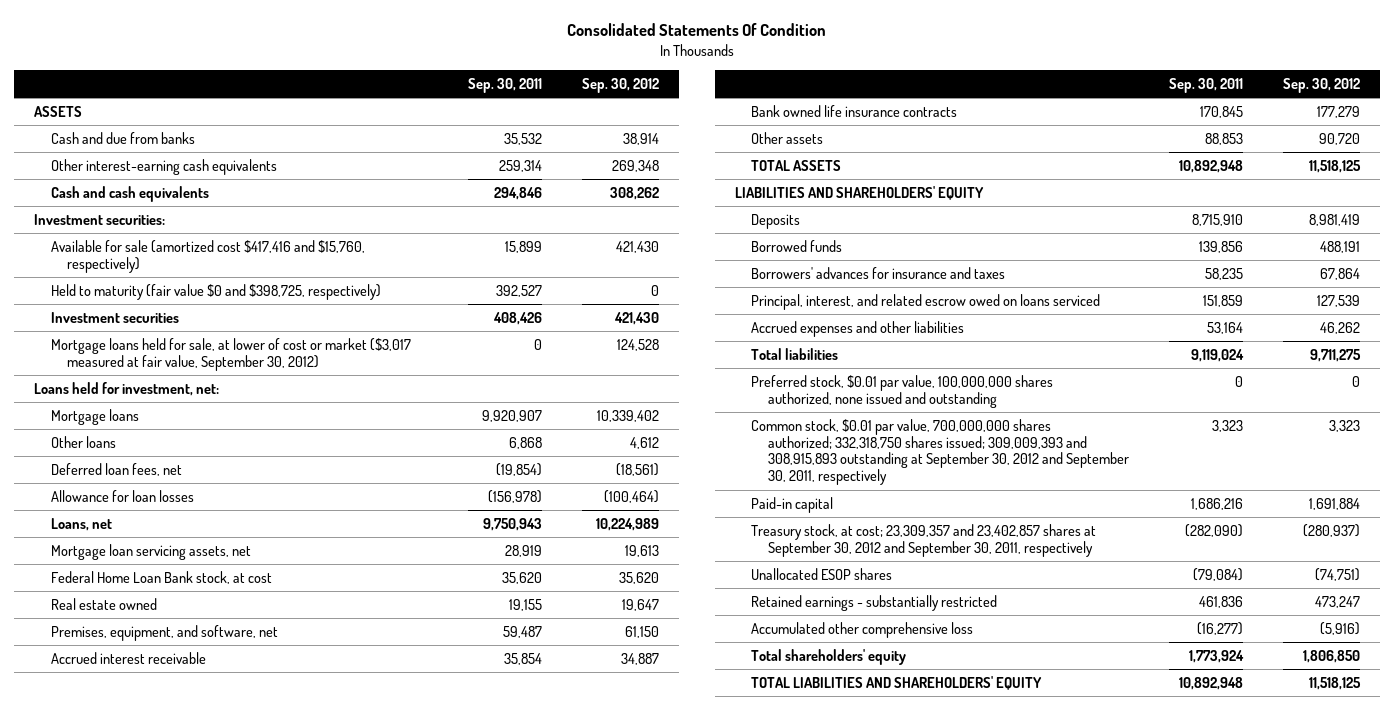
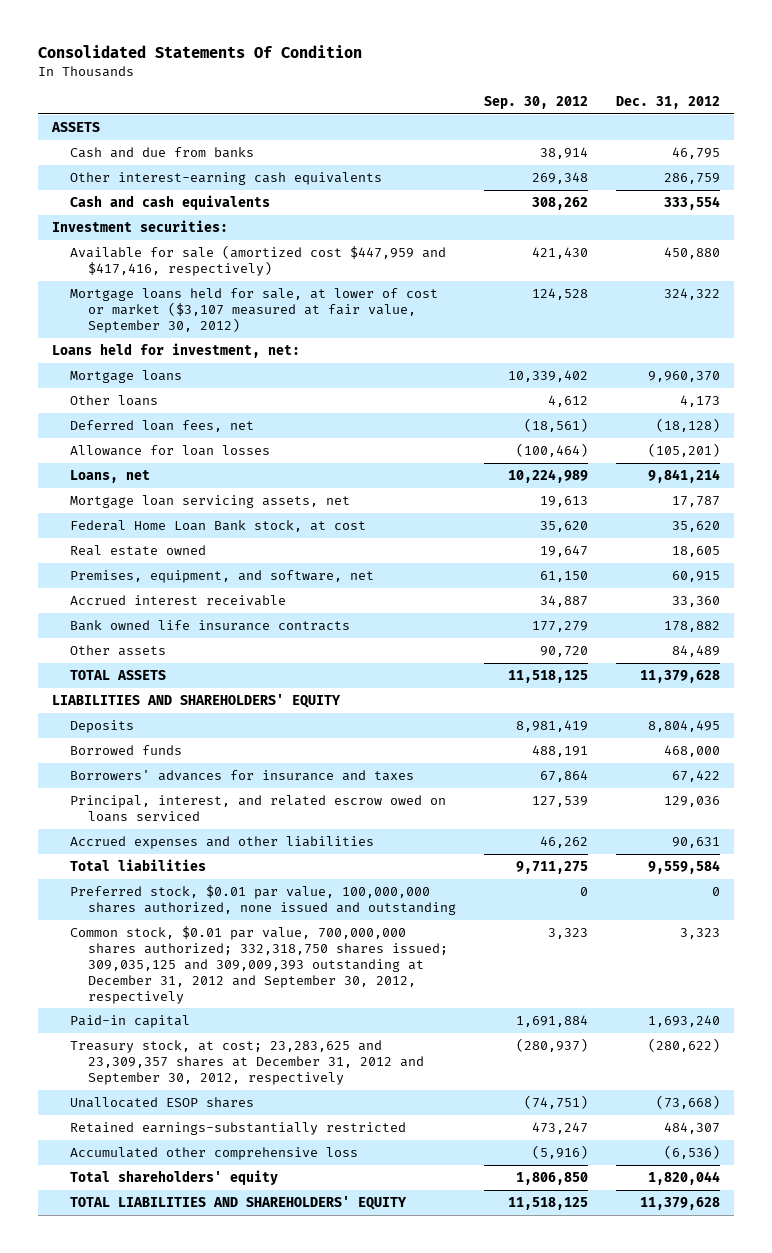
[468,77,543,93] Sep. 30, 2011 -> none
none -> [615,95,720,109] Dec. 31, 2012
[50,283,381,300] Held to maturity (fair value $0 and $398,725, respectively) -> none
[50,311,179,323] Investment securities -> none
[50,239,365,273] Available for sale (amortized cost $417,416 and $15,760, respectively) -> [69,244,446,276] Available for sale (amortized cost $447,959 and $417,416, respectively)
[50,337,411,371] Mortgage loans held for sale, at lower of cost or market ($3,017 measured at fair value, September 30, 2012) -> [69,287,438,333] Mortgage loans held for sale, at lower of cost or market ($3,107 measured at fair value, September 30, 2012)
[751,418,1129,486] Common stock, $0.01 par value, 700,000,000 shares authorized; 332,318,750 shares issued; 309,009,393 and 308,915,893 outstanding at September 30, 2012 and September 30, 2011, respectively -> [69,925,448,1004] Common stock, $0.01 par value, 700,000,000 shares authorized; 332,318,750 shares issued; 309,035,125 and 309,009,393 outstanding at December 31, 2012 and September 30, 2012, respectively
[751,523,1097,557] Treasury stock, at cost; 23,309,357 and 23,402,857 shares at September 30, 2012 and September 30, 2011, respectively -> [69,1039,424,1085] Treasury stock, at cost; 23,283,625 and 23,309,357 shares at December 31, 2012 and September 30, 2012, respectively
[751,594,998,611] Retained earnings - substantially restricted -> [69,1121,406,1135] Retained earnings-substantially restricted

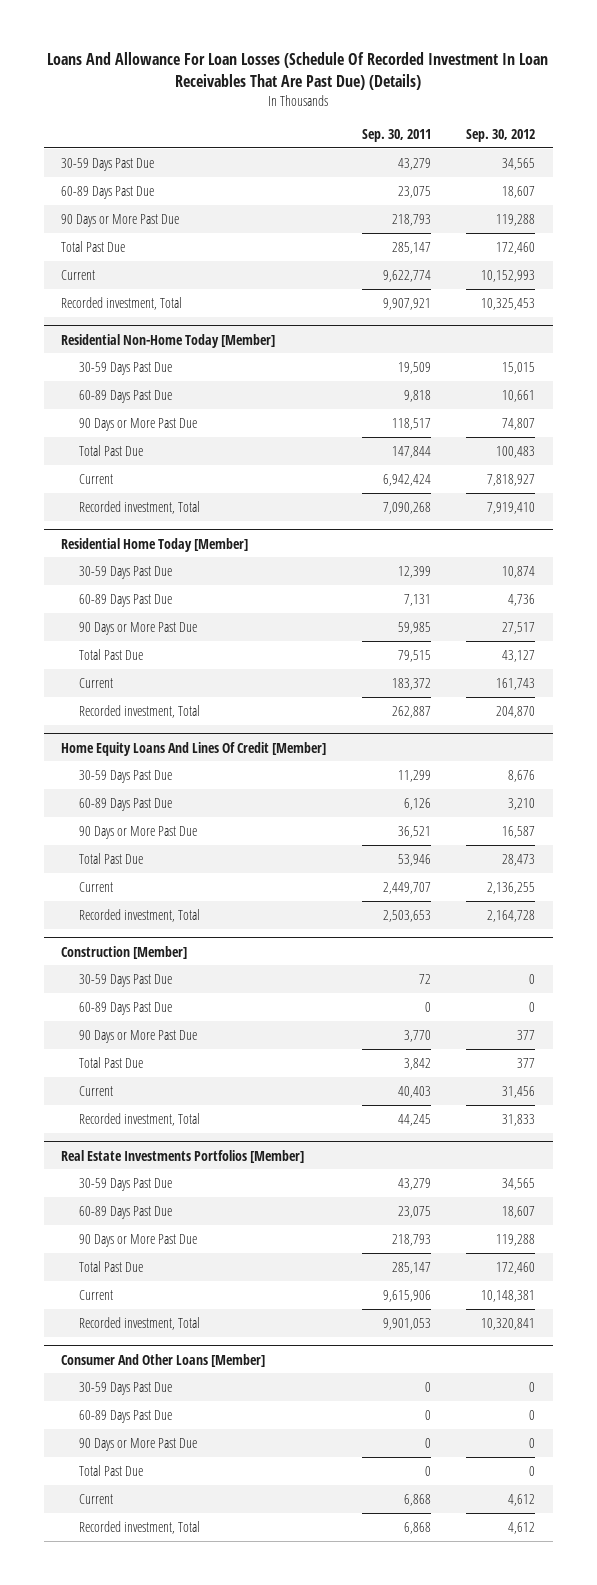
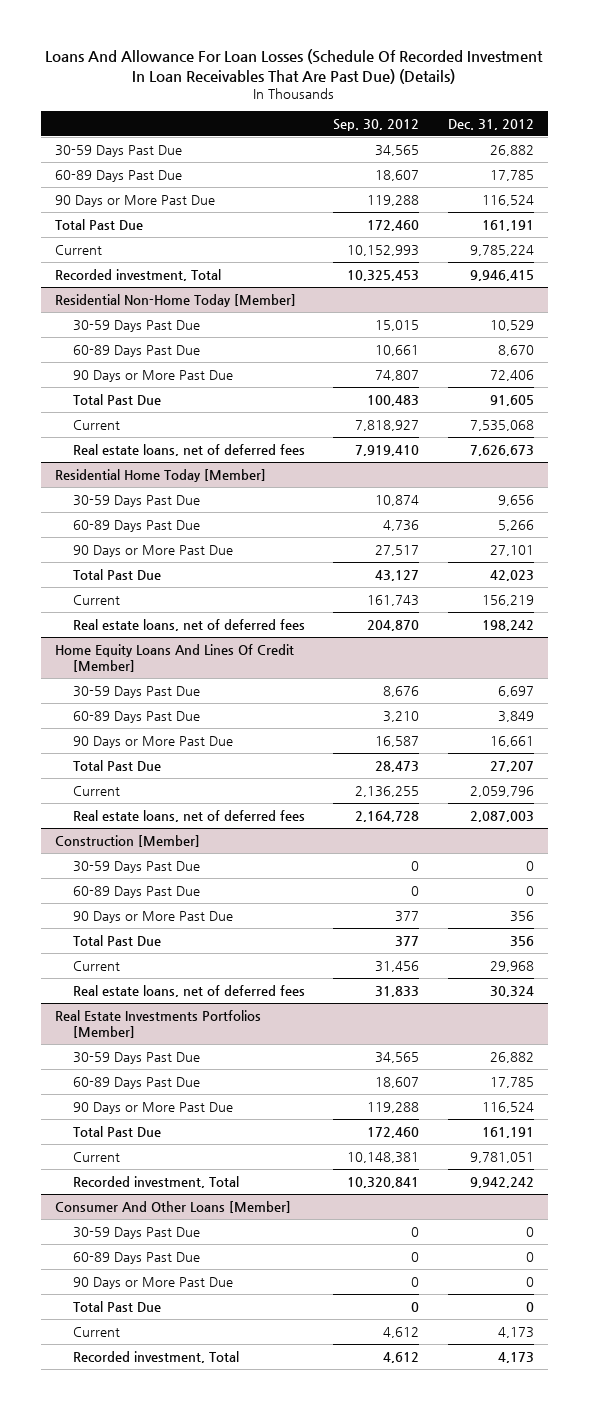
[361,128,431,142] Sep. 30, 2011 -> none
none -> [447,118,534,130] Dec. 31, 2012
[79,500,201,514] Recorded investment, Total -> [72,443,305,456] Real estate loans, net of deferred fees
[79,704,201,718] Recorded investment, Total -> [72,618,305,631] Real estate loans, net of deferred fees
[79,908,201,922] Recorded investment, Total -> [72,809,305,822] Real estate loans, net of deferred fees
[79,1112,201,1126] Recorded investment, Total -> [72,984,305,997] Real estate loans, net of deferred fees

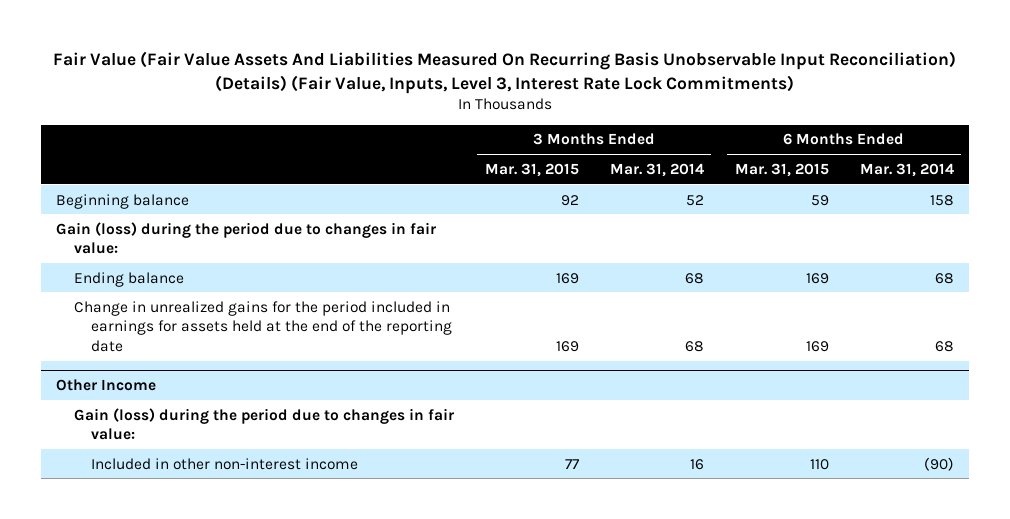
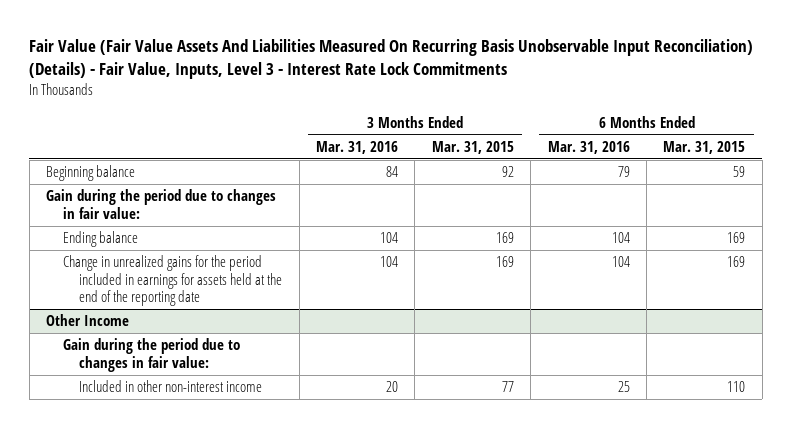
[52,50,956,94] Fair Value (Fair Value Assets And Liabilities Measured On Recurring Basis Unobservable Input Reconciliation) (Details) (Fair Value, Inputs, Level 3, Interest Rate Lock Commitments) -> [29,39,754,80] Fair Value (Fair Value Assets And Liabilities Measured On Recurring Basis Unobservable Input Reconciliation) (Details) - Fair Value, Inputs, Level 3 - Interest Rate Lock Commitments
[609,162,704,177] Mar. 31, 2014 -> none
[859,162,954,177] Mar. 31, 2014 -> none
none -> [315,140,398,154] Mar. 31, 2016
none -> [547,140,630,154] Mar. 31, 2016
[56,221,437,255] Gain (loss) during the period due to changes in fair value: -> [46,189,277,219] Gain during the period due to changes in fair value:
[73,407,454,441] Gain (loss) during the period due to changes in fair value: -> [62,338,240,372] Gain during the period due to changes in fair value:

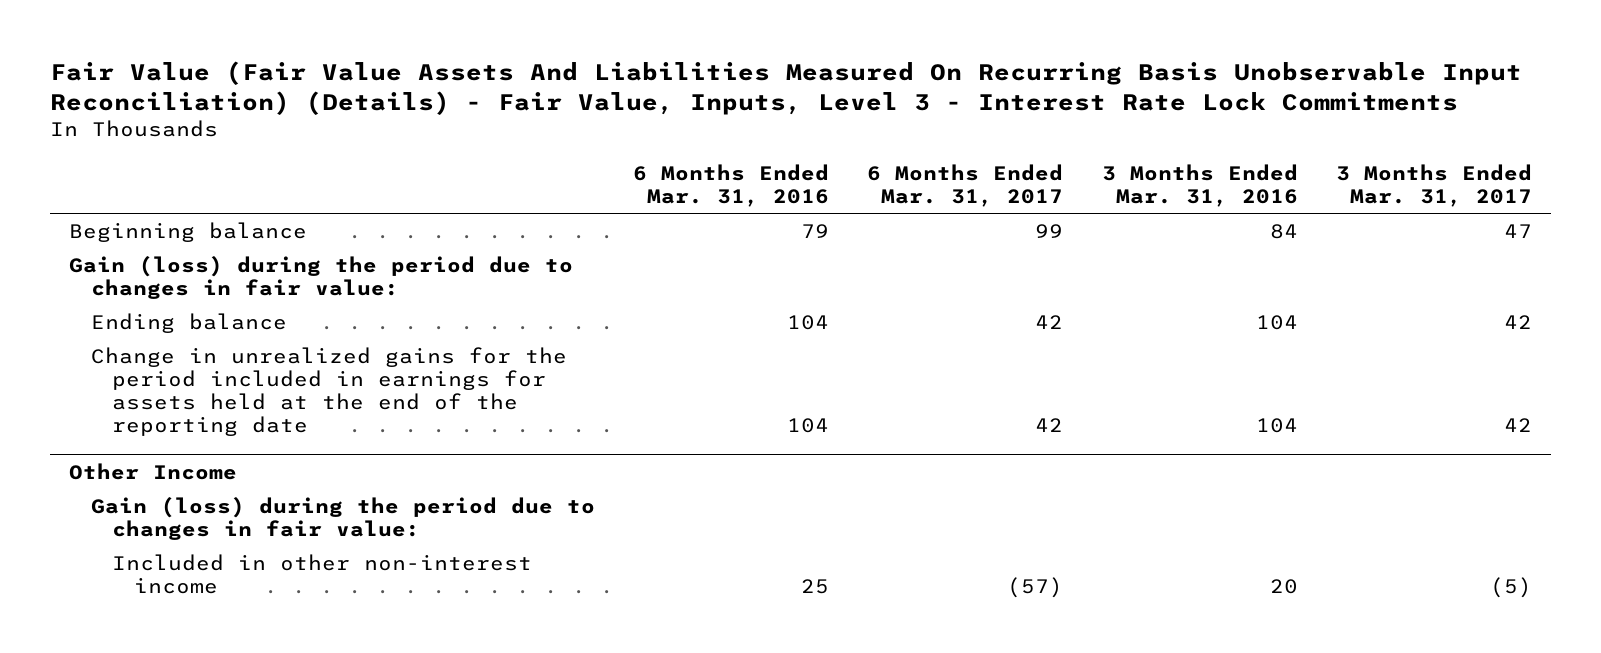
[431,140,514,154] Mar. 31, 2015 -> none
[663,140,746,154] Mar. 31, 2015 -> none
none -> [867,163,1064,207] 6 Months Ended Mar. 31, 2017
none -> [1336,163,1533,207] 3 Months Ended Mar. 31, 2017
[46,189,277,219] Gain during the period due to changes in fair value: -> [69,256,574,300] Gain (loss) during the period due to changes in fair value:
[62,338,240,372] Gain during the period due to changes in fair value: -> [90,497,595,541] Gain (loss) during the period due to changes in fair value:

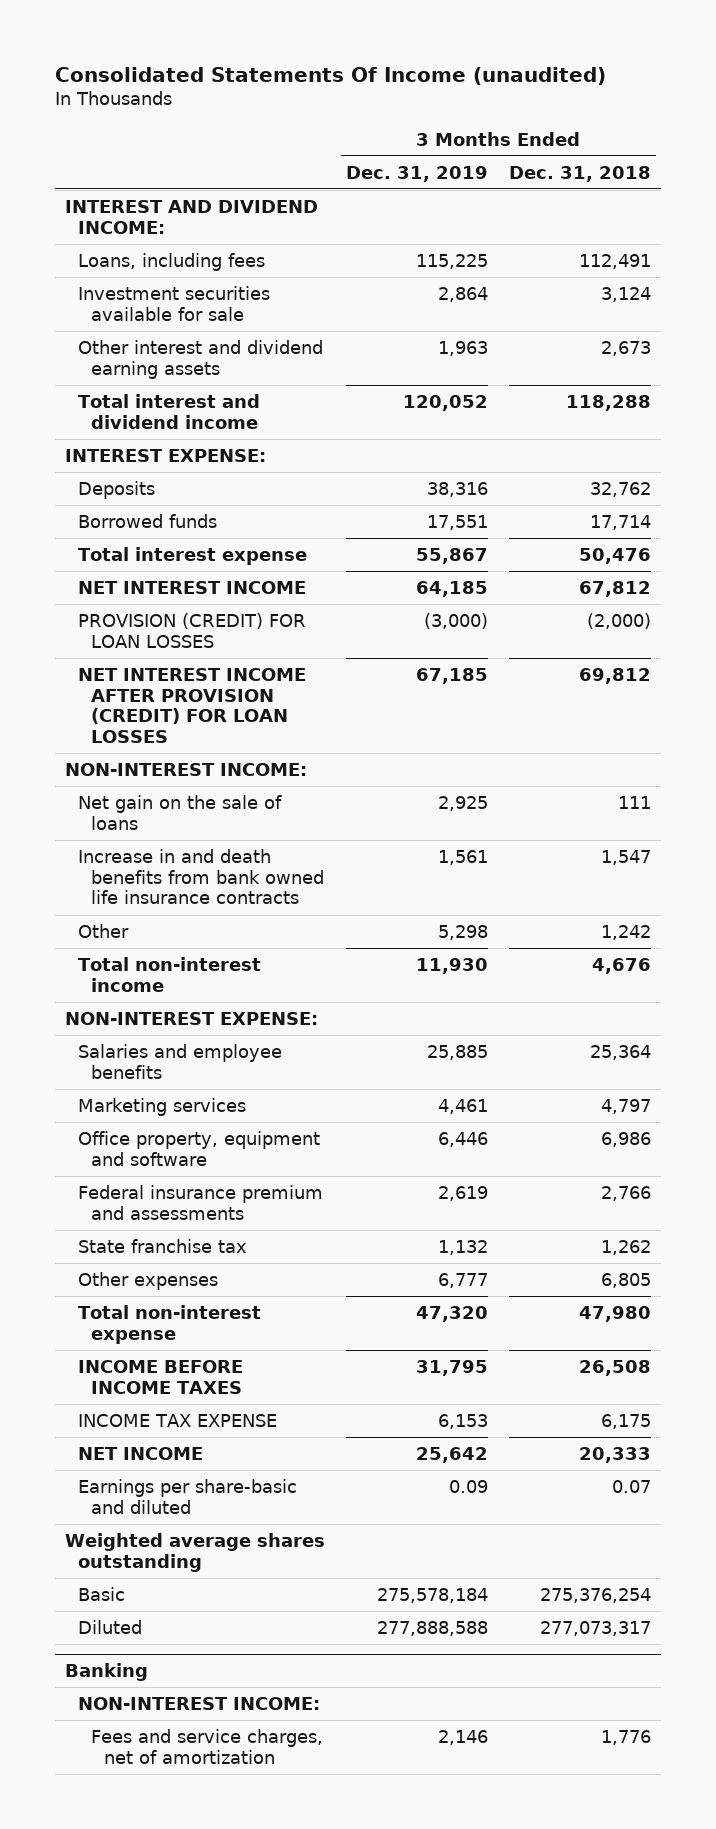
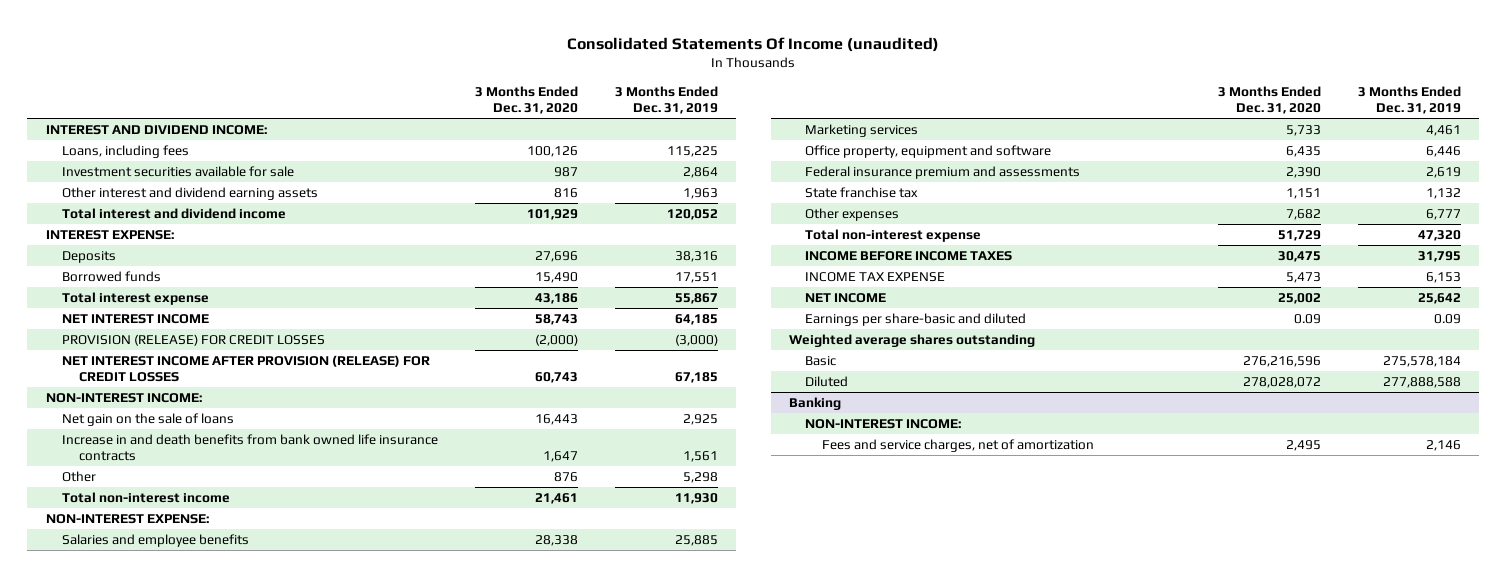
[508,165,651,182] Dec. 31, 2018 -> none
none -> [475,85,579,115] 3 Months Ended Dec. 31, 2020
[78,612,307,648] PROVISION (CREDIT) FOR LOAN LOSSES -> [62,333,326,346] PROVISION (RELEASE) FOR CREDIT LOSSES
[78,667,307,744] NET INTEREST INCOME AFTER PROVISION (CREDIT) FOR LOAN LOSSES -> [62,354,431,383] NET INTEREST INCOME AFTER PROVISION (RELEASE) FOR CREDIT LOSSES

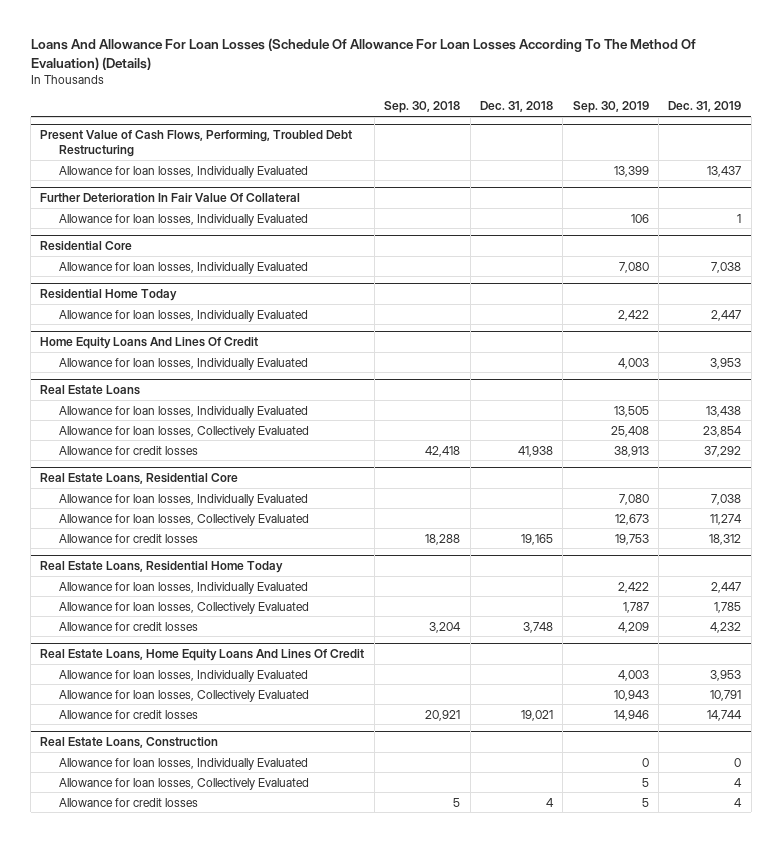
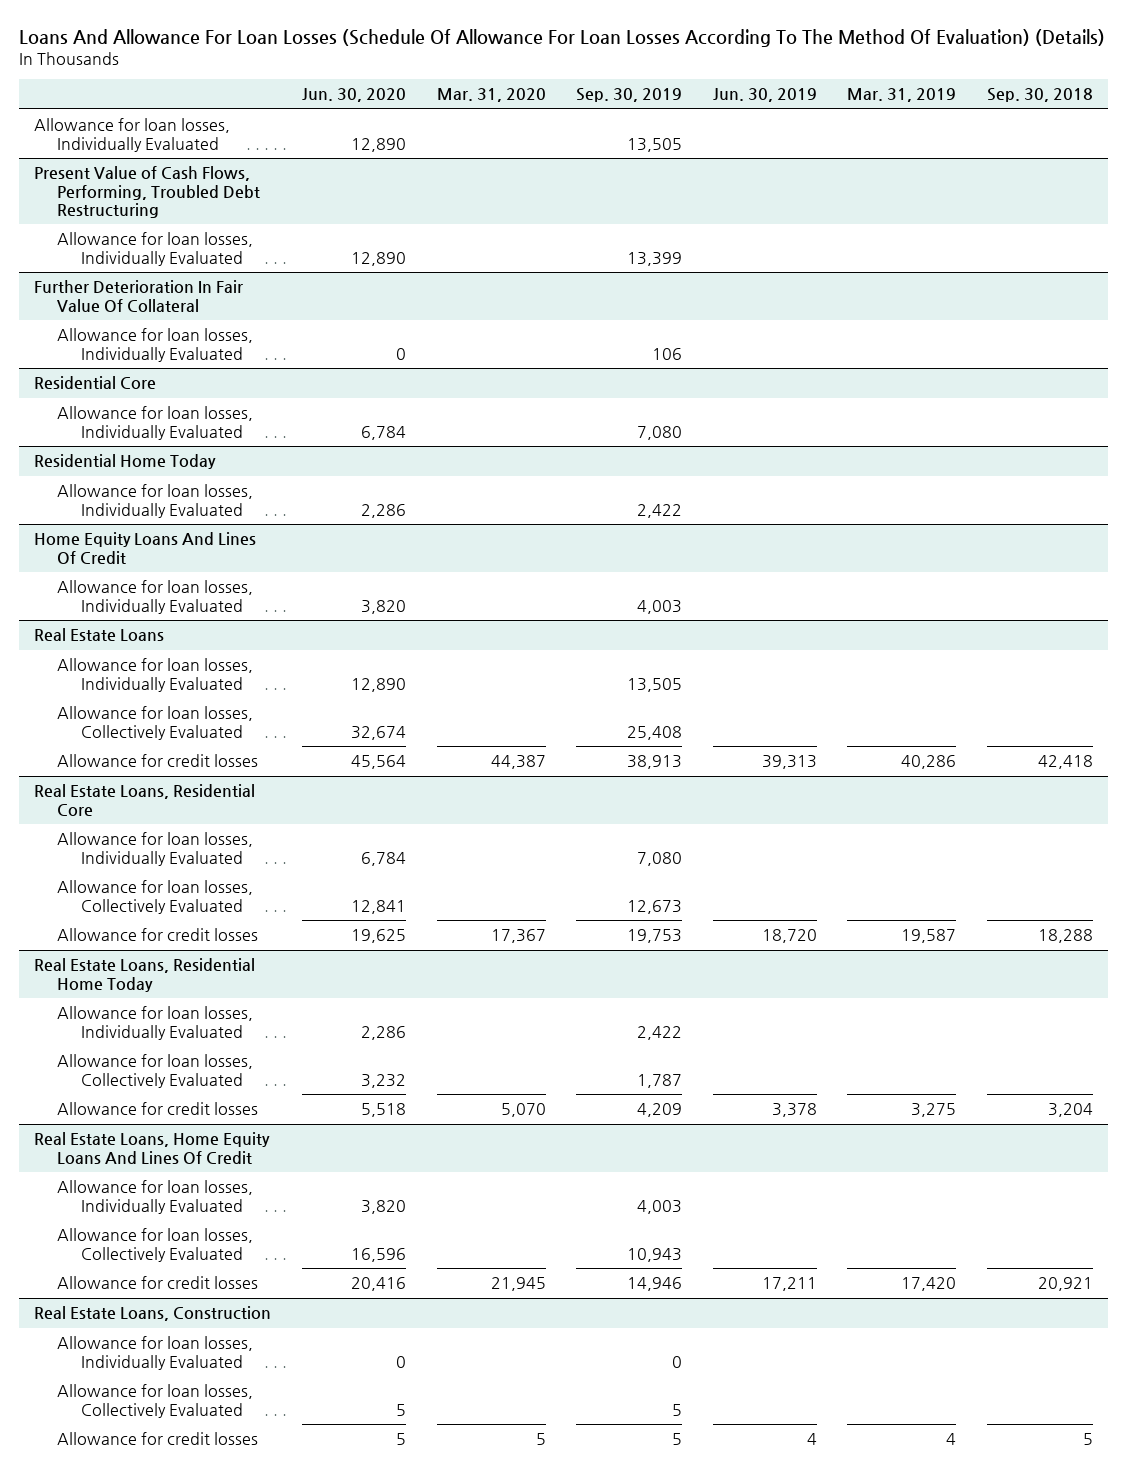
[479,101,553,113] Dec. 31, 2018 -> none
[668,101,742,113] Dec. 31, 2019 -> none
none -> [301,88,406,103] Jun. 30, 2020
none -> [436,88,546,103] Mar. 31, 2020
none -> [712,88,817,103] Jun. 30, 2019
none -> [847,88,957,103] Mar. 31, 2019
none -> [34,118,231,152] Allowance for loan losses, Individually Evaluated

